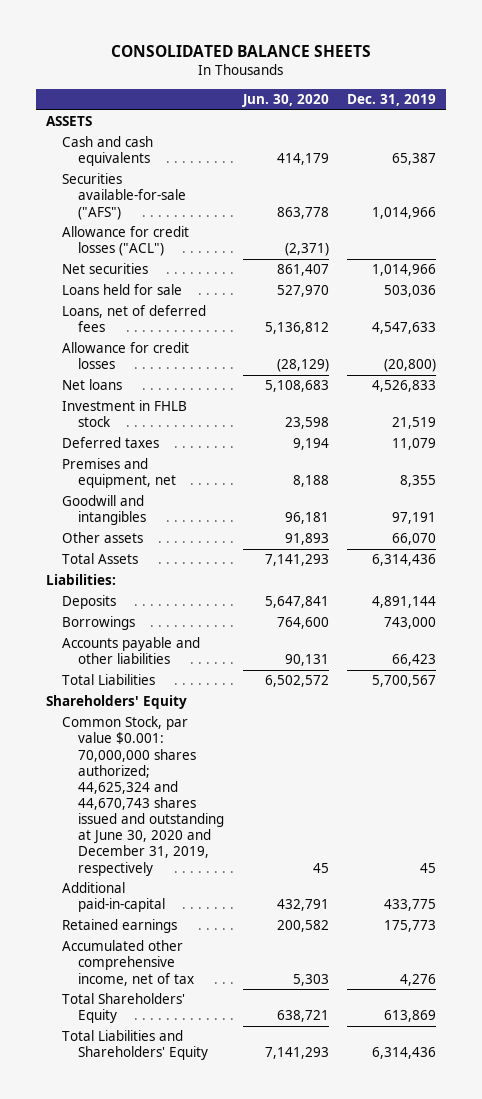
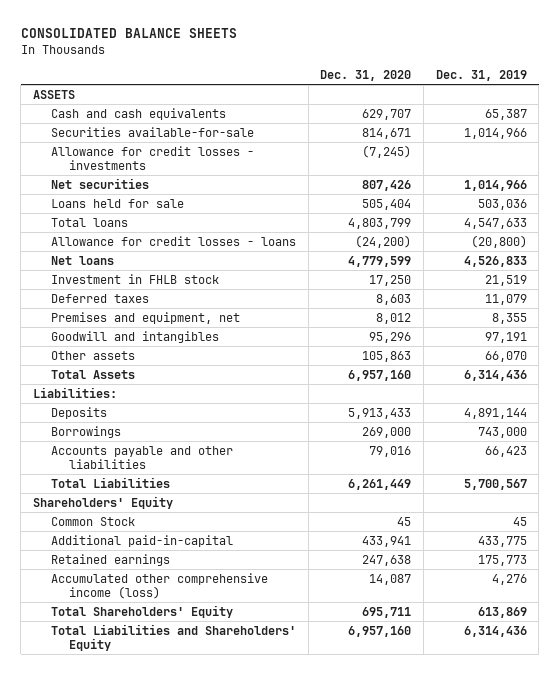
[241,94,329,108] Jun. 30, 2020 -> none
none -> [320,69,412,81] Dec. 31, 2020
[62,173,187,220] Securities available-for-sale ("AFS") -> [50,126,254,137] Securities available-for-sale
[62,226,190,257] Allowance for credit losses ("ACL") -> [50,145,254,171] Allowance for credit losses - investments
[62,305,207,333] Loans, net of deferred fees -> [50,217,128,227] Total loans
[62,342,190,370] Allowance for credit losses -> [50,235,296,246] Allowance for credit losses - loans
[62,716,225,876] Common Stock, par value $0.001: 70,000,000 shares authorized; 44,625,324 and 44,670,743 shares issued and outstanding at June 30, 2020 and December 31, 2019, respectively -> [50,516,135,526] Common Stock
[62,940,195,986] Accumulated other comprehensive income, net of tax -> [50,572,268,600] Accumulated other comprehensive income (loss)

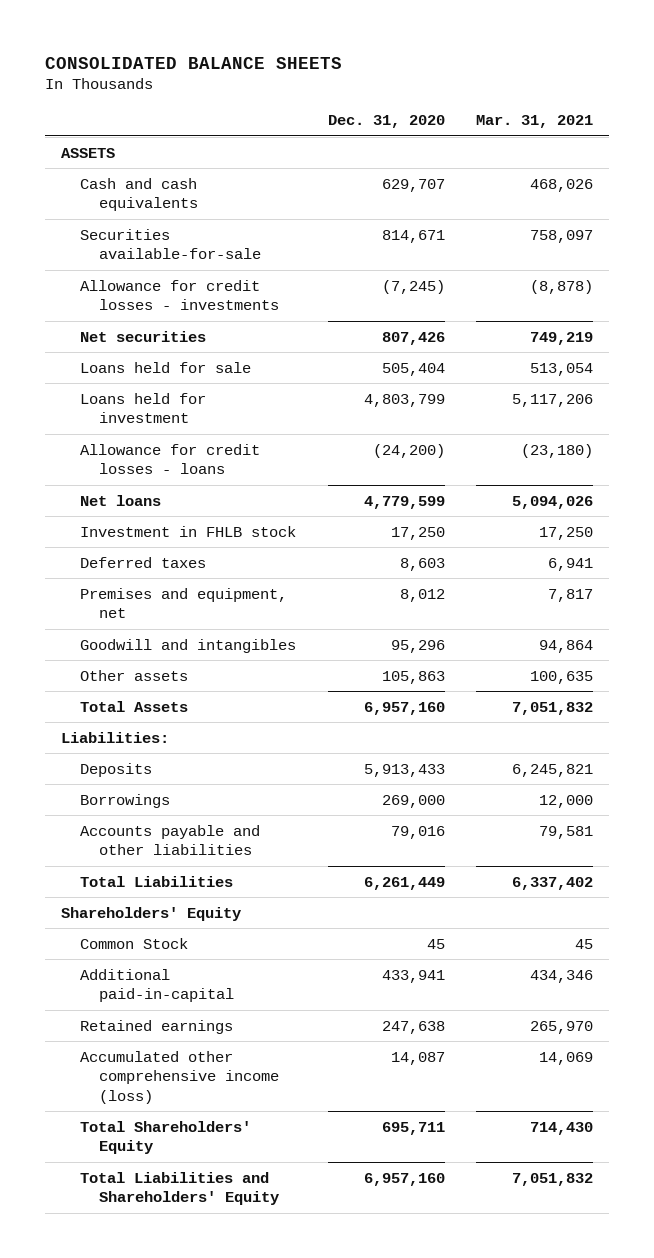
[435,69,527,81] Dec. 31, 2019 -> none
none -> [476,115,594,129] Mar. 31, 2021
[50,217,128,227] Total loans -> [79,392,206,424] Loans held for investment

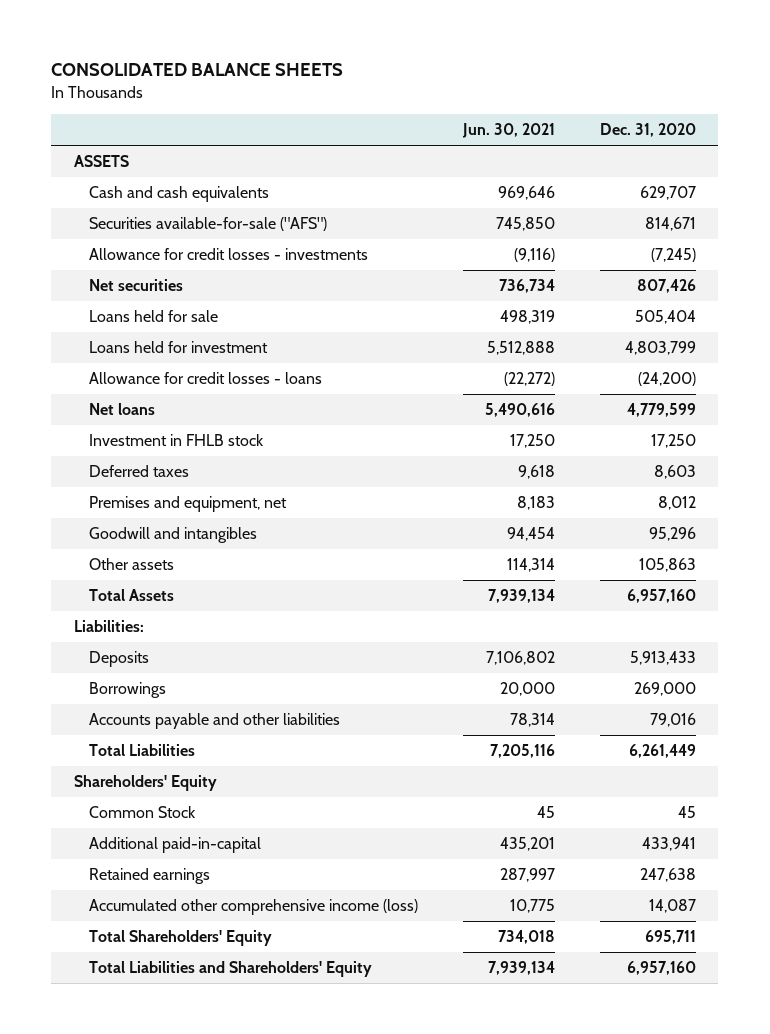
[476,115,594,129] Mar. 31, 2021 -> none
none -> [461,123,555,139] Jun. 30, 2021
[79,228,261,260] Securities available-for-sale -> [88,217,327,232] Securities available-for-sale ("AFS")

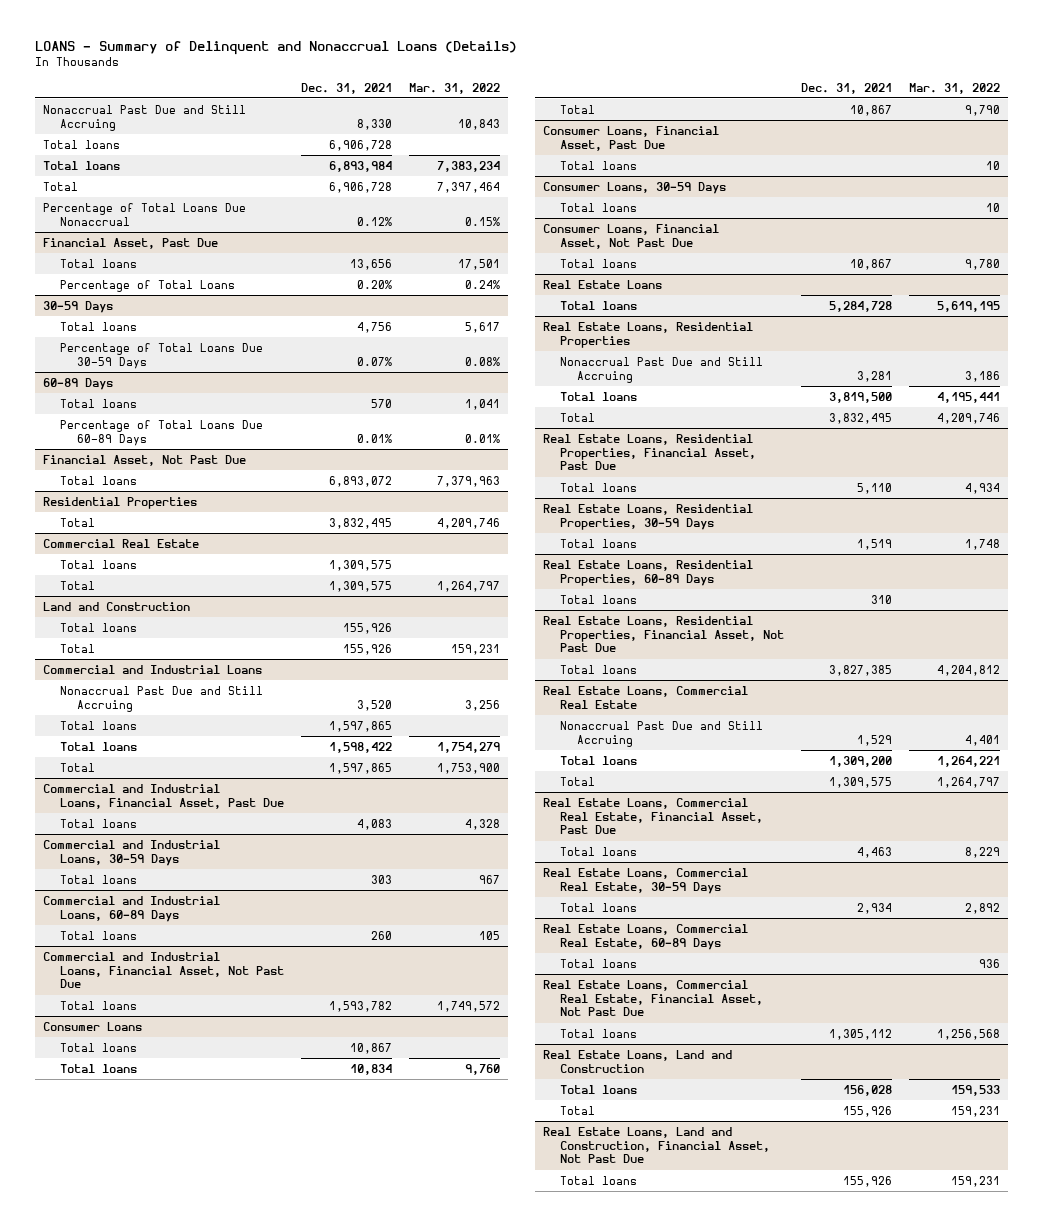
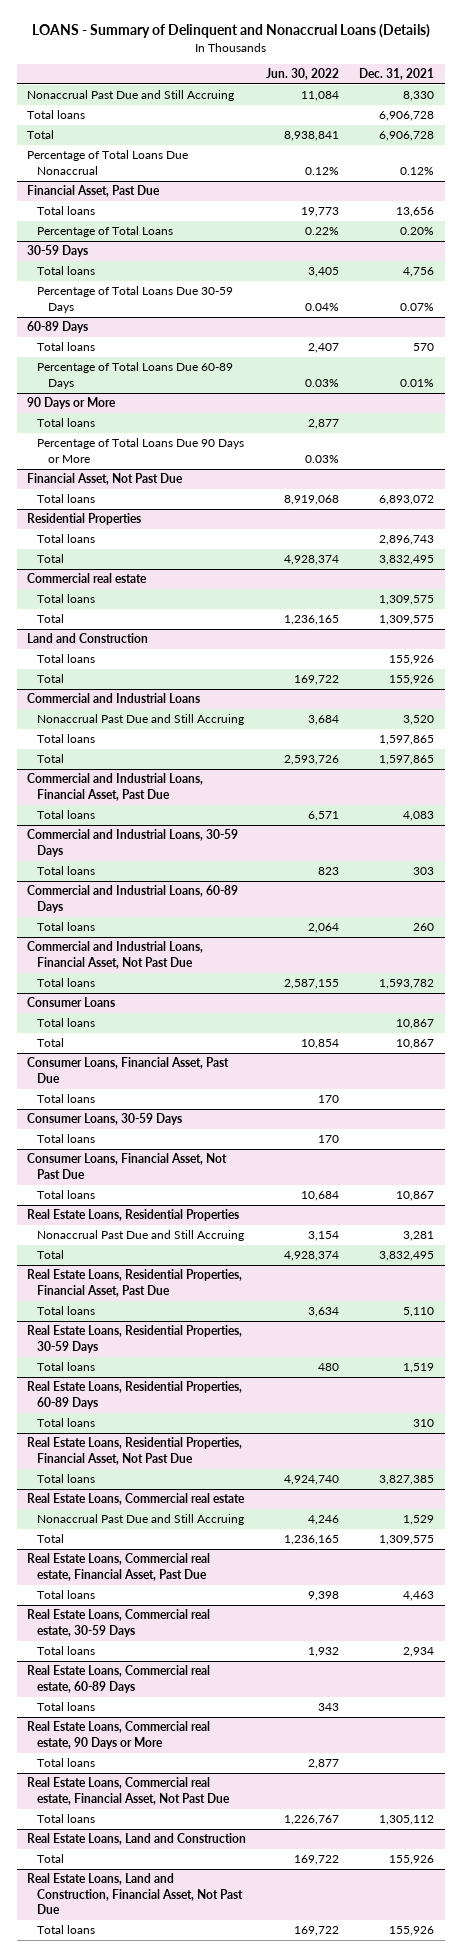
[408,82,500,94] Mar. 31, 2022 -> none
none -> [266,68,340,81] Jun. 30, 2022
[43,160,121,170] Total loans -> none
none -> [26,397,116,410] 90 Days or More
none -> [37,418,96,428] Total loans
none -> [37,438,245,463] Percentage of Total Loans Due 90 Days or More
none -> [37,534,96,544] Total loans
[43,538,200,548] Commercial Real Estate -> [26,573,147,584] Commercial real estate
[60,741,138,751] Total loans -> none
[60,1063,138,1073] Total loans -> none
[543,279,663,289] Real Estate Loans -> none
[560,300,638,310] Total loans -> none
[560,391,638,401] Total loans -> none
[543,685,749,709] Real Estate Loans, Commercial Real Estate -> [26,1493,245,1506] Real Estate Loans, Commercial real estate
[560,755,638,765] Total loans -> none
[543,797,764,835] Real Estate Loans, Commercial Real Estate, Financial Asset, Past Due -> [26,1553,210,1581] Real Estate Loans, Commercial real estate, Financial Asset, Past Due
[543,867,749,894] Real Estate Loans, Commercial Real Estate, 30-59 Days -> [26,1609,210,1637] Real Estate Loans, Commercial real estate, 30-59 Days
[543,923,749,950] Real Estate Loans, Commercial Real Estate, 60-89 Days -> [26,1665,210,1693] Real Estate Loans, Commercial real estate, 60-89 Days
none -> [26,1721,210,1749] Real Estate Loans, Commercial real estate, 90 Days or More
none -> [37,1758,96,1768] Total loans
[543,979,764,1017] Real Estate Loans, Commercial Real Estate, Financial Asset, Not Past Due -> [26,1777,231,1805] Real Estate Loans, Commercial real estate, Financial Asset, Not Past Due
[560,1084,638,1094] Total loans -> none

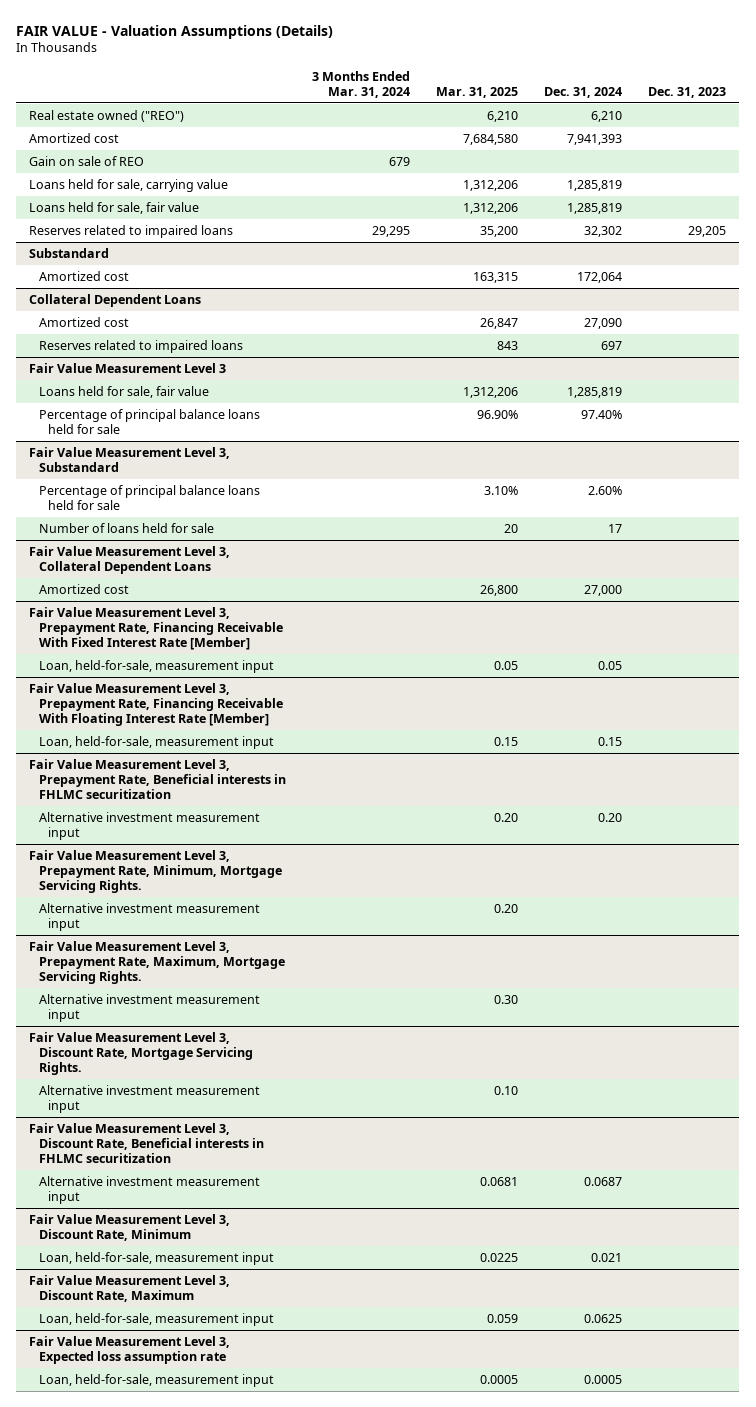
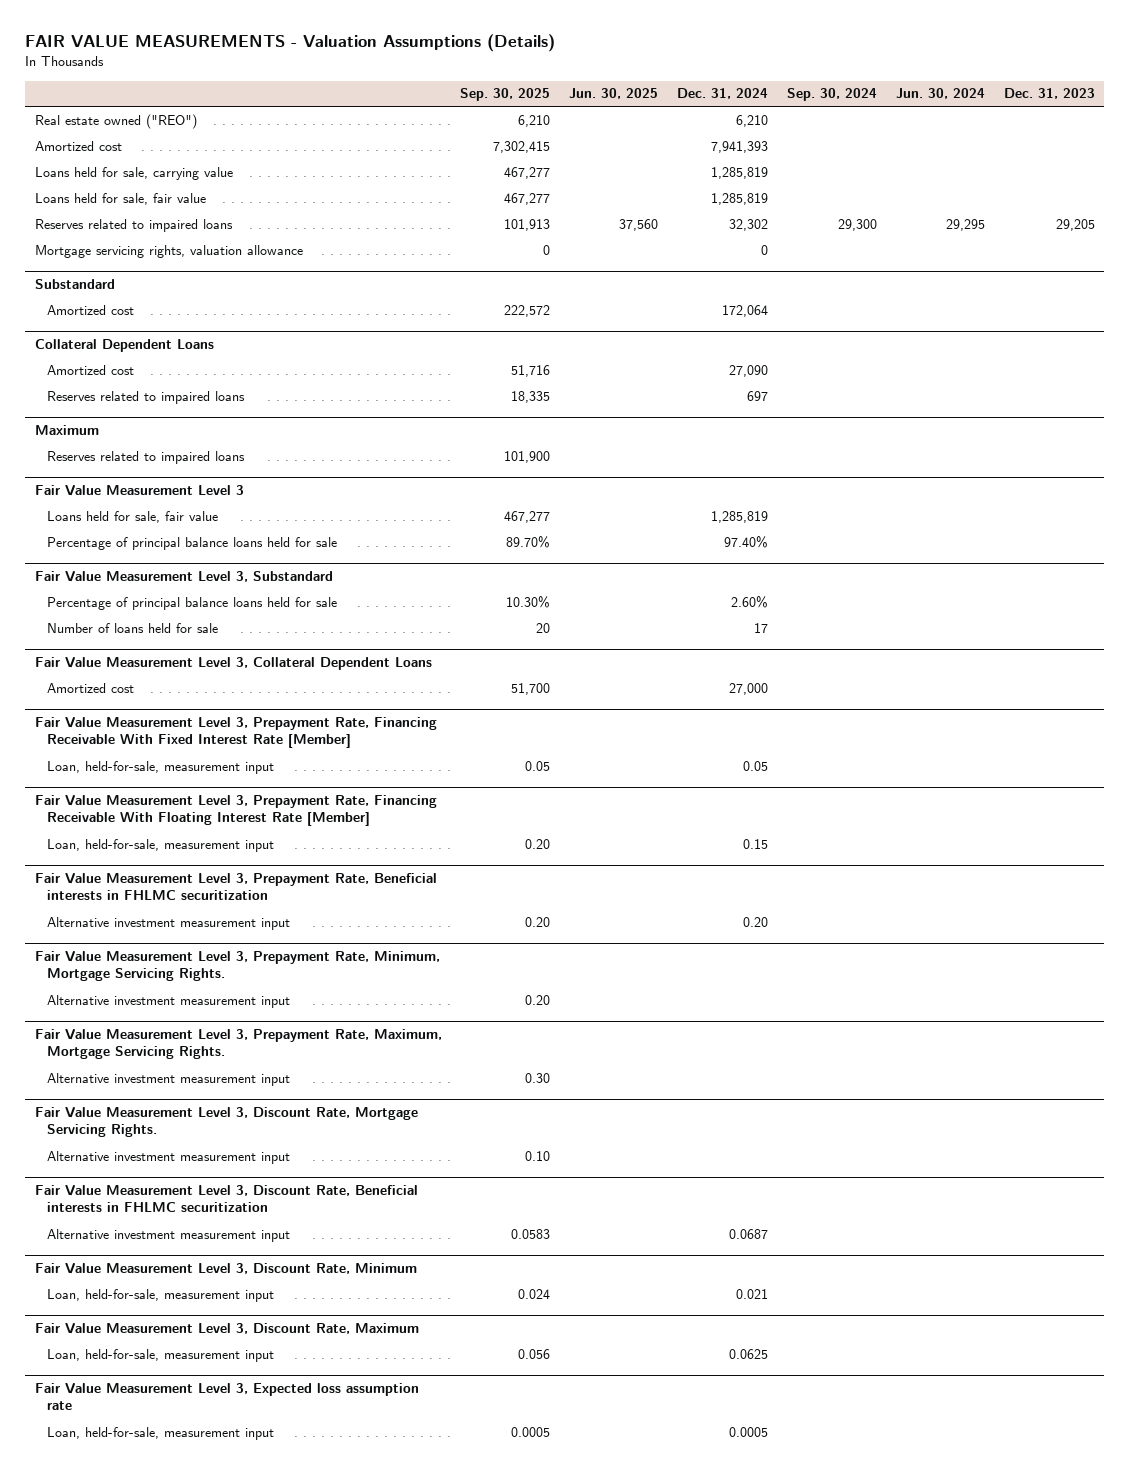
[16,24,334,39] FAIR VALUE - Valuation Assumptions (Details) -> [25,34,556,53] FAIR VALUE MEASUREMENTS - Valuation Assumptions (Details)
[311,70,410,98] 3 Months Ended Mar. 31, 2024 -> none
[435,86,518,98] Mar. 31, 2025 -> none
none -> [460,88,551,102] Sep. 30, 2025
none -> [569,88,659,100] Jun. 30, 2025
none -> [787,88,878,102] Sep. 30, 2024
none -> [896,88,986,100] Jun. 30, 2024
[29,155,145,166] Gain on sale of REO -> none
none -> [34,244,303,258] Mortgage servicing rights, valuation allowance
none -> [34,425,99,436] Maximum
none -> [47,450,246,464] Reserves related to impaired loans

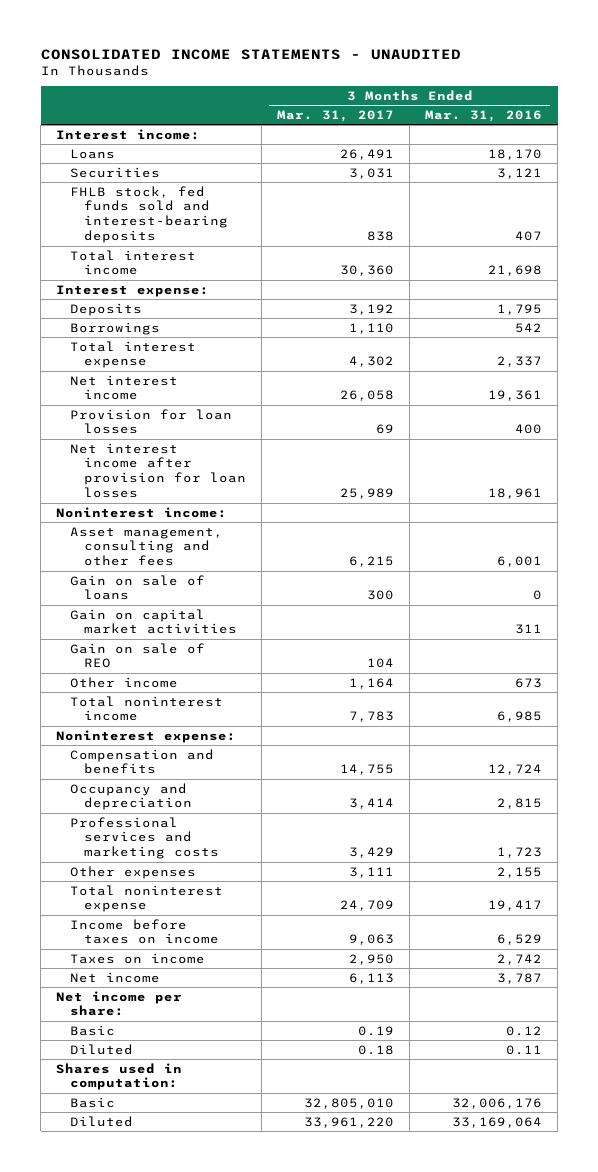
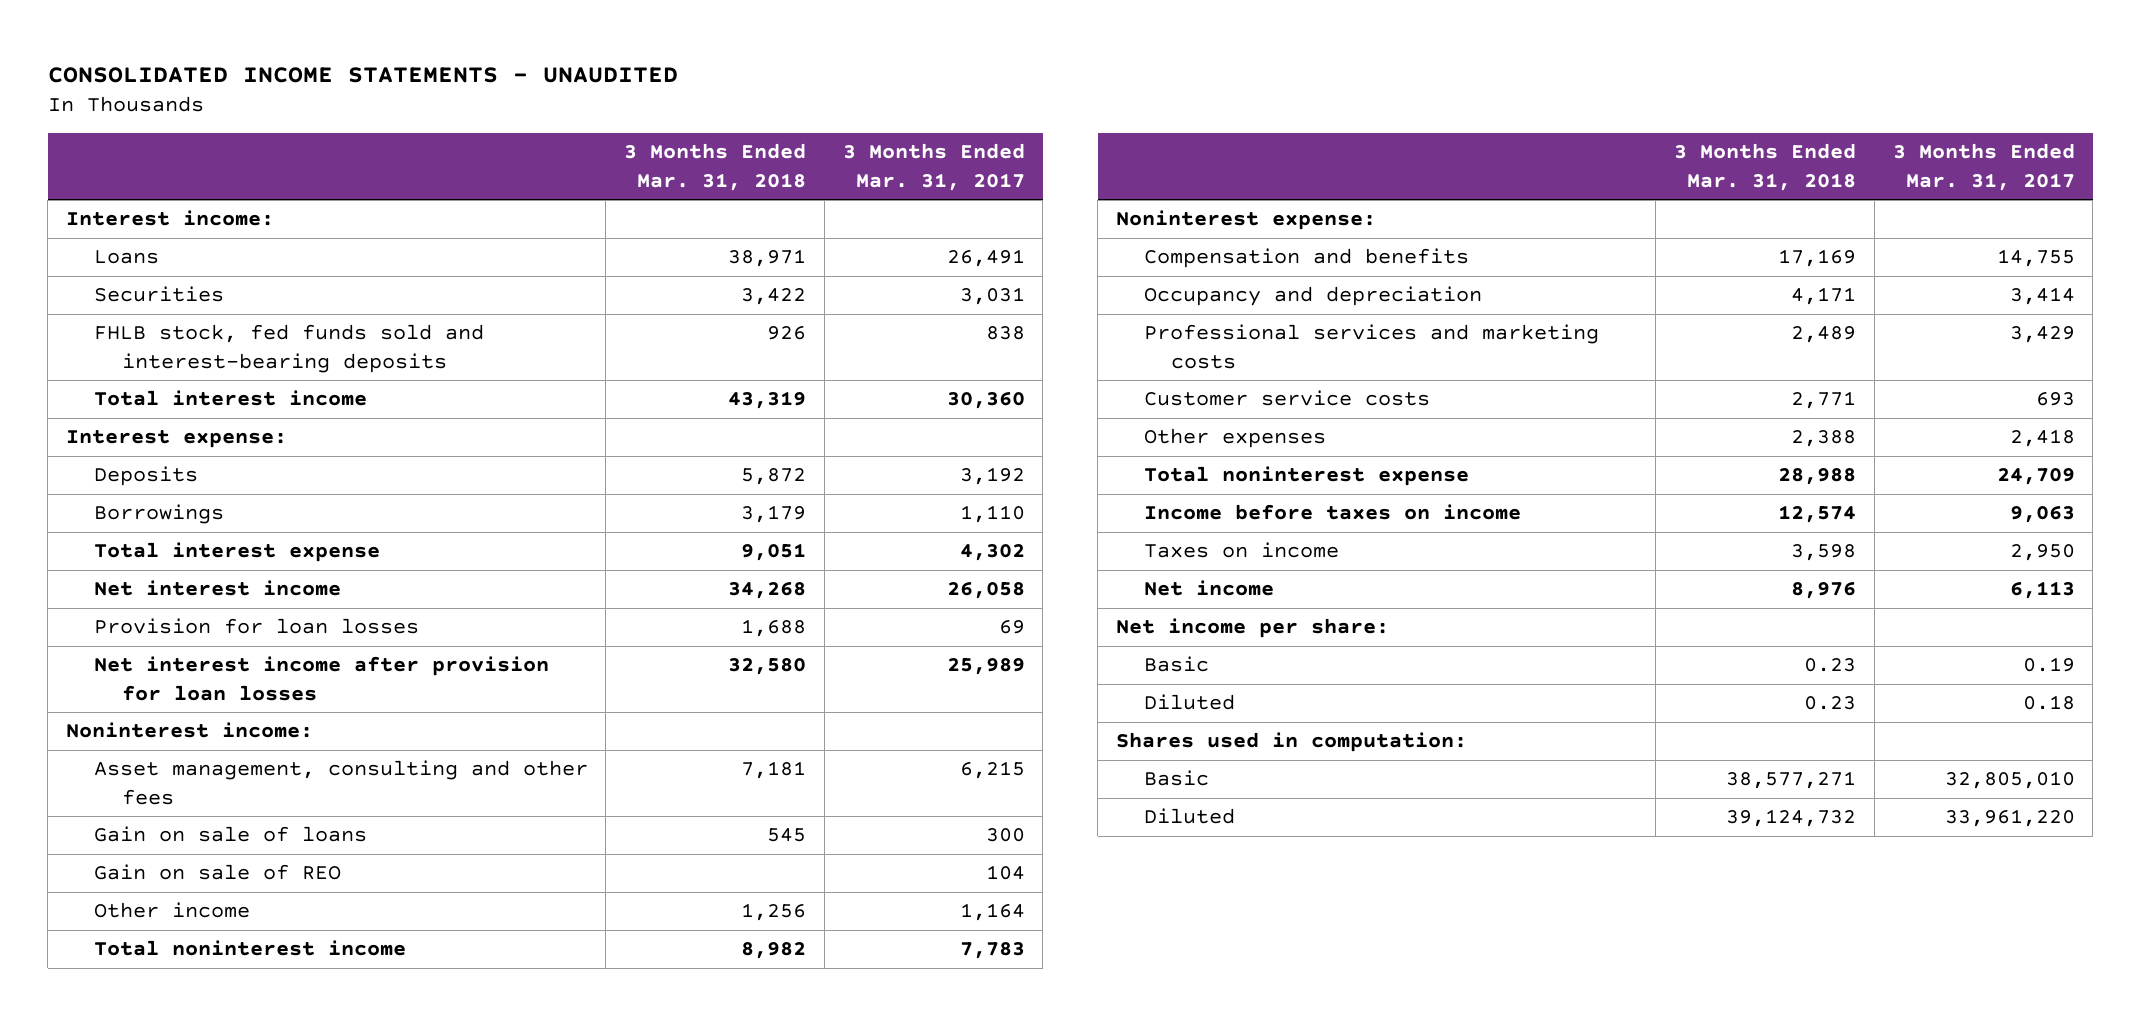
[425,110,543,123] Mar. 31, 2016 -> none
none -> [624,143,807,191] 3 Months Ended Mar. 31, 2018
[69,608,237,635] Gain on capital market activities -> none
none -> [1143,390,1430,407] Customer service costs
[349,866,395,878] 3,111 -> [2009,429,2075,448] 2,418

